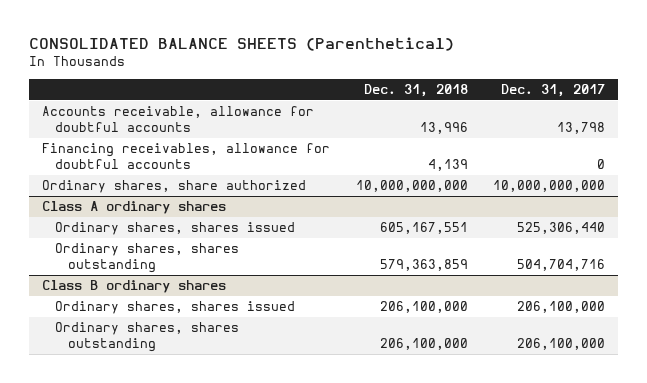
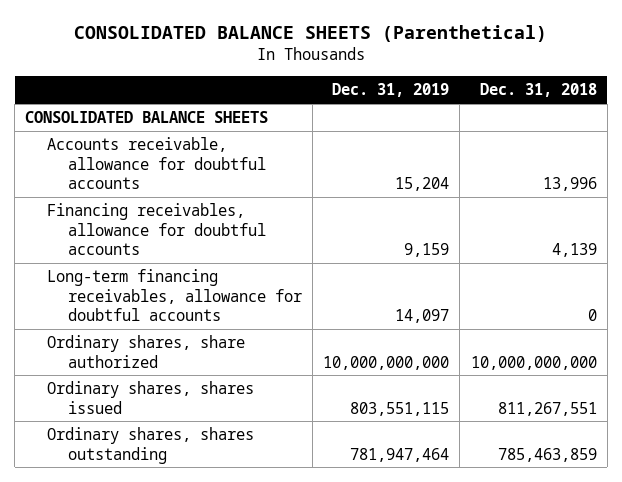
[501,83,606,97] Dec. 31, 2017 -> none
none -> [332,83,450,98] Dec. 31, 2019
none -> [25,111,269,124] CONSOLIDATED BALANCE SHEETS
none -> [46,269,303,322] Long-term financing receivables, allowance for doubtful accounts
[42,201,227,215] Class A ordinary shares -> none
[42,280,227,294] Class B ordinary shares -> none
[54,301,295,315] Ordinary shares, shares issued -> none
[54,322,239,352] Ordinary shares, shares outstanding -> none
[379,222,468,235] 605,167,551 -> [497,401,597,416] 811,267,551
[379,258,468,271] 579,363,859 -> [497,447,597,462] 785,463,859

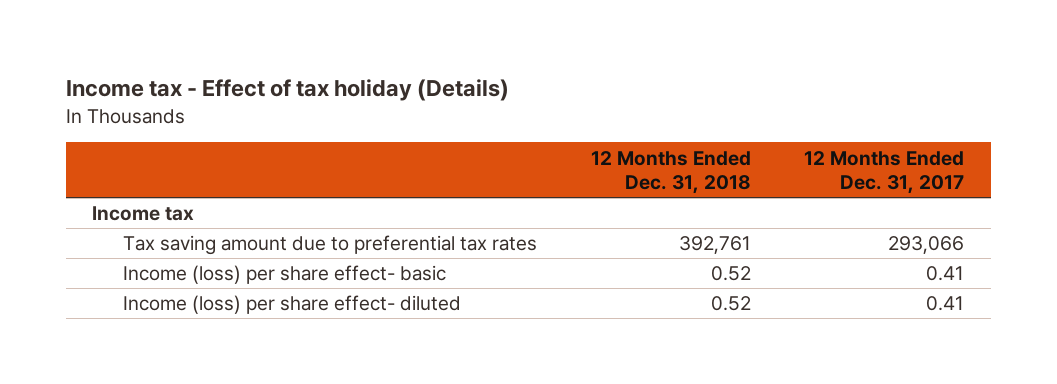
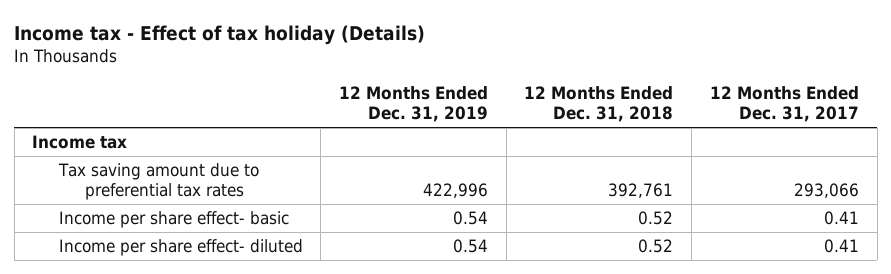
none -> [339,85,489,123] 12 Months Ended Dec. 31, 2019
[123,265,447,285] Income (loss) per share effect- basic -> [58,210,289,228] Income per share effect- basic
[123,295,462,315] Income (loss) per share effect- diluted -> [58,238,303,256] Income per share effect- diluted

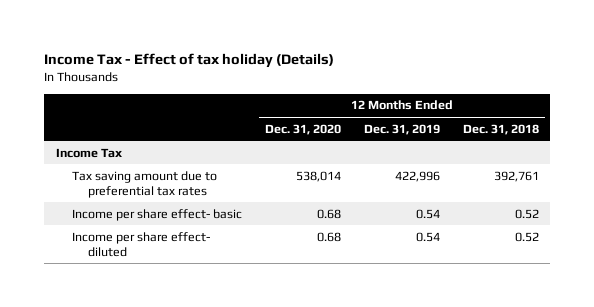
[14,24,426,45] Income tax - Effect of tax holiday (Details) -> [44,52,335,68] Income Tax - Effect of tax holiday (Details)
[709,85,859,123] 12 Months Ended Dec. 31, 2017 -> none
none -> [264,123,341,135] Dec. 31, 2020
[32,134,128,149] Income tax -> [55,147,122,158] Income Tax

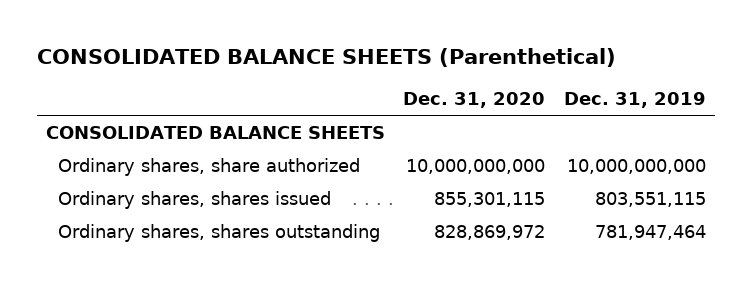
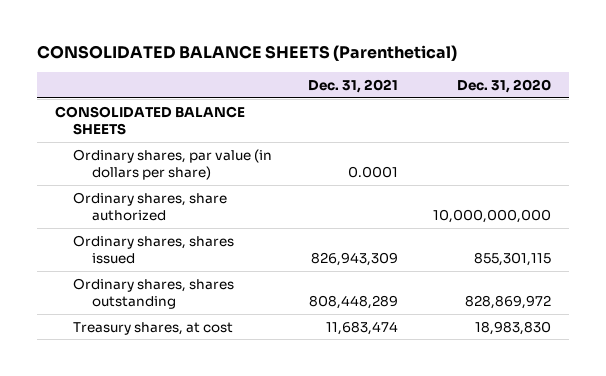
[563,91,706,108] Dec. 31, 2019 -> none
none -> [307,78,398,93] Dec. 31, 2021
none -> [73,148,273,181] Ordinary shares, par value (in dollars per share)
none -> [73,321,234,335] Treasury shares, at cost

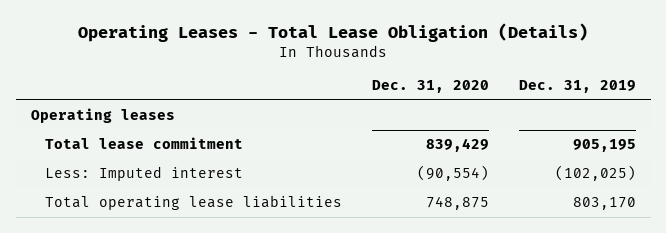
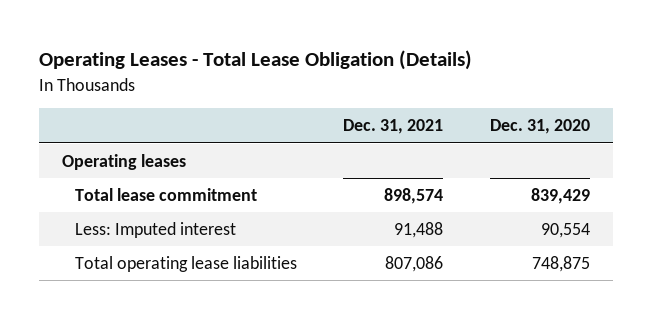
[518,80,636,94] Dec. 31, 2019 -> none
none -> [343,119,444,135] Dec. 31, 2021
[417,165,490,182] (90,554) -> [541,222,591,238] 90,554

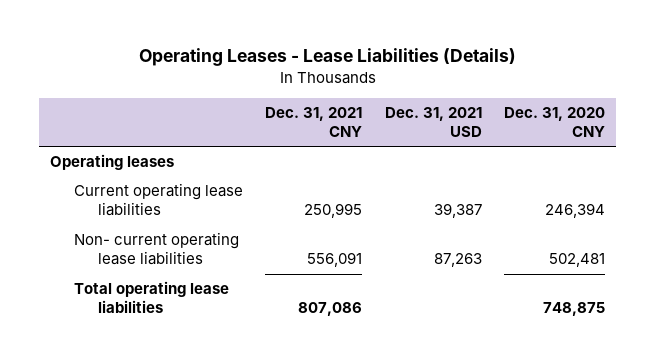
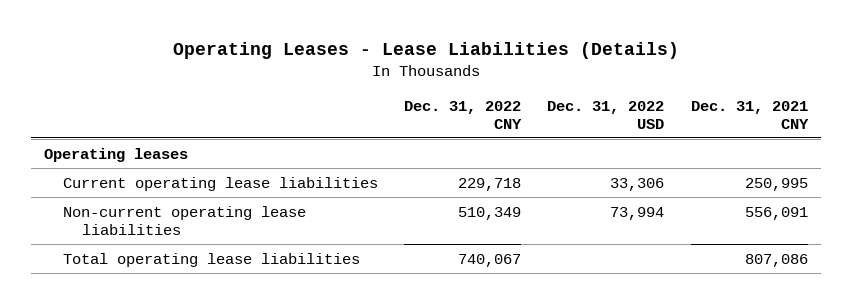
[384,106,482,138] Dec. 31, 2021 USD -> none
[504,106,606,138] Dec. 31, 2020 CNY -> none
none -> [404,100,523,129] Dec. 31, 2022 CNY
none -> [547,100,665,129] Dec. 31, 2022 USD
[74,232,240,266] Non- current operating lease liabilities -> [62,205,306,235] Non-current operating lease liabilities

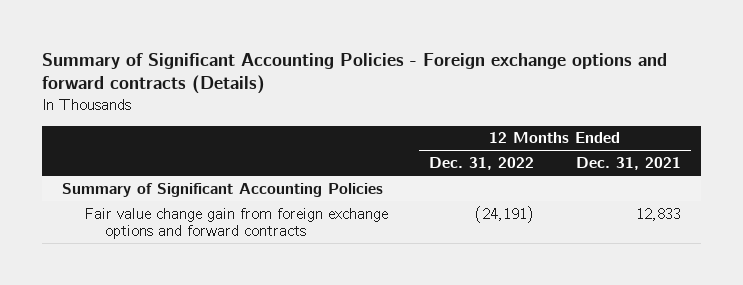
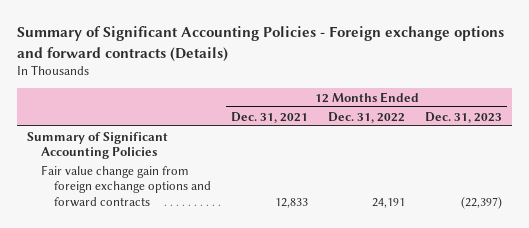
none -> [425,111,503,123] Dec. 31, 2023
[475,205,535,223] (24,191) -> [372,197,406,208] 24,191

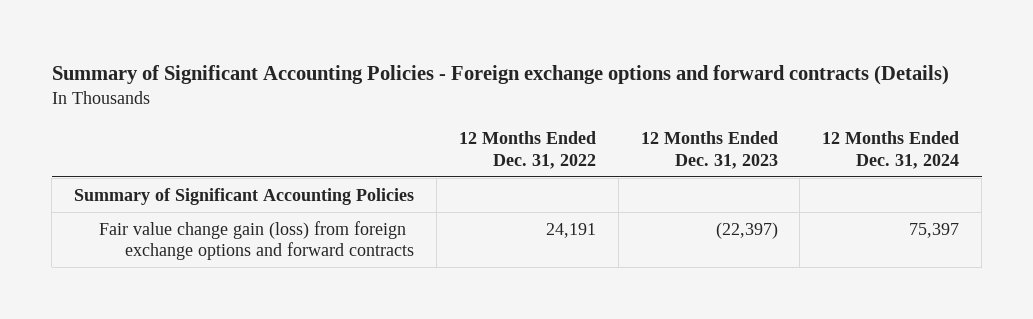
[231,111,309,123] Dec. 31, 2021 -> none
none -> [822,131,960,169] 12 Months Ended Dec. 31, 2024
[40,164,212,207] Fair value change gain from foreign exchange options and forward contracts -> [99,220,414,260] Fair value change gain (loss) from foreign exchange options and forward contracts

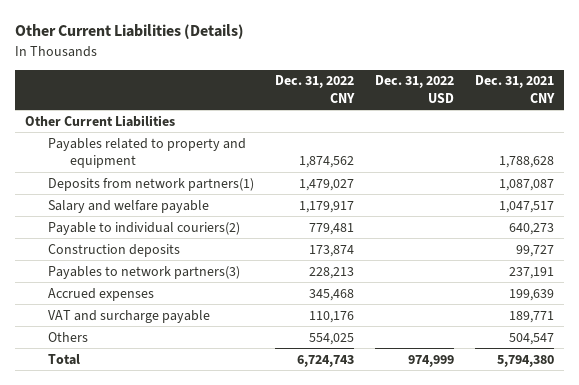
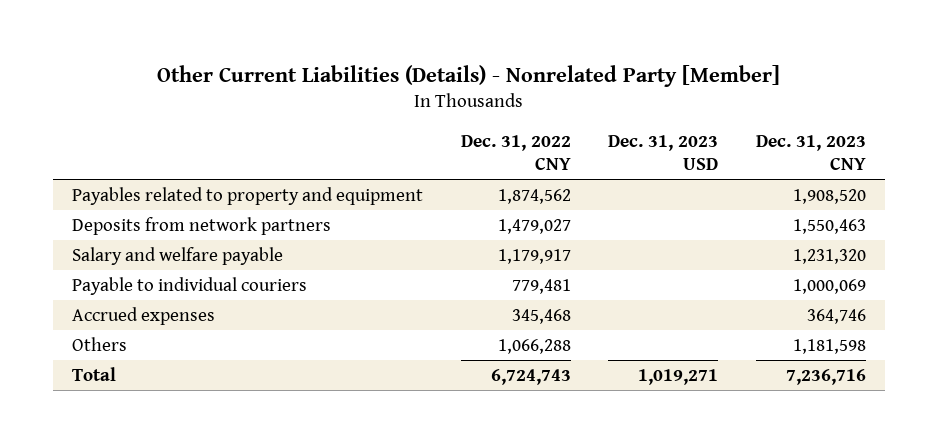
[14,24,244,40] Other Current Liabilities (Details) -> [156,64,780,87] Other Current Liabilities (Details) - Nonrelated Party [Member]
[374,75,454,103] Dec. 31, 2022 USD -> none
[474,75,555,103] Dec. 31, 2021 CNY -> none
none -> [608,134,719,171] Dec. 31, 2023 USD
none -> [756,134,867,171] Dec. 31, 2023 CNY
[25,114,176,127] Other Current Liabilities -> none
[47,177,254,191] Deposits from network partners(1) -> [71,216,331,235] Deposits from network partners
[47,243,180,257] Construction deposits -> none
[47,265,240,279] Payables to network partners(3) -> none
[47,221,240,235] Payable to individual couriers(2) -> [71,276,307,295] Payable to individual couriers
[47,309,210,323] VAT and surcharge payable -> none
[308,332,354,345] 554,025 -> [497,338,571,354] 1,066,288

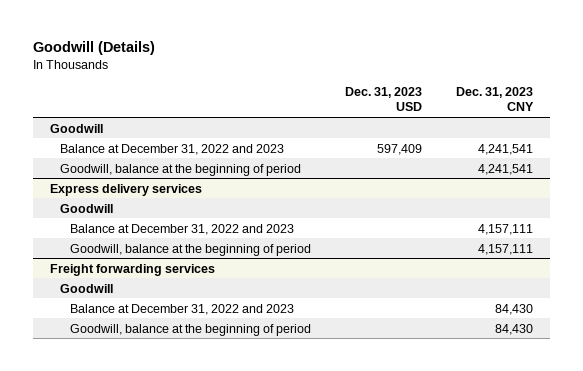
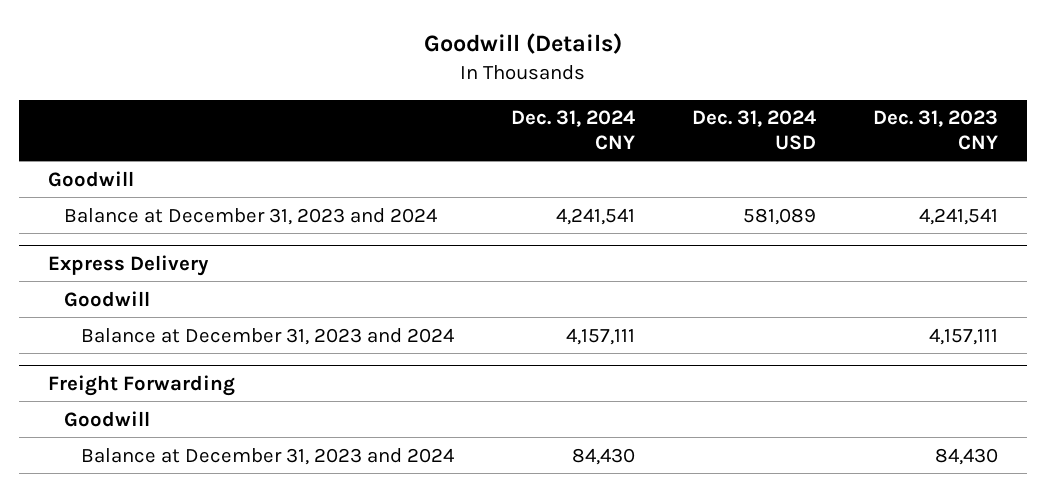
[345,87,423,112] Dec. 31, 2023 USD -> none
none -> [511,110,636,150] Dec. 31, 2024 CNY
none -> [692,110,817,150] Dec. 31, 2024 USD
[60,163,302,176] Goodwill, balance at the beginning of period -> none
[60,143,285,155] Balance at December 31, 2022 and 2023 -> [64,207,438,225] Balance at December 31, 2023 and 2024
[50,183,203,196] Express delivery services -> [47,254,209,276] Express Delivery
[69,243,311,256] Goodwill, balance at the beginning of period -> none
[69,223,294,235] Balance at December 31, 2022 and 2023 -> [80,327,454,345] Balance at December 31, 2023 and 2024
[50,263,216,276] Freight forwarding services -> [47,374,235,396] Freight Forwarding
[69,323,311,336] Goodwill, balance at the beginning of period -> none
[69,303,294,315] Balance at December 31, 2022 and 2023 -> [80,447,454,465] Balance at December 31, 2023 and 2024

